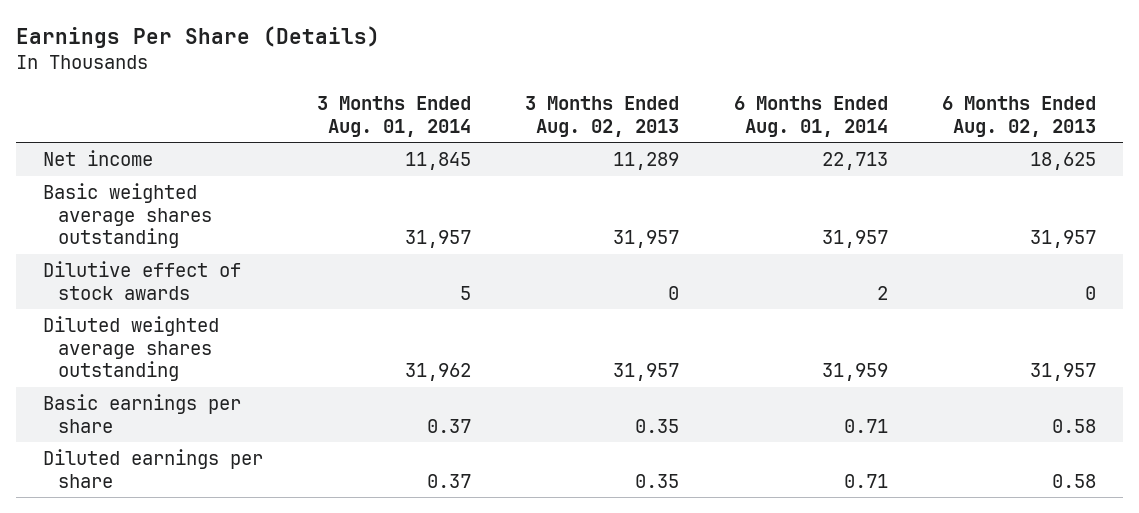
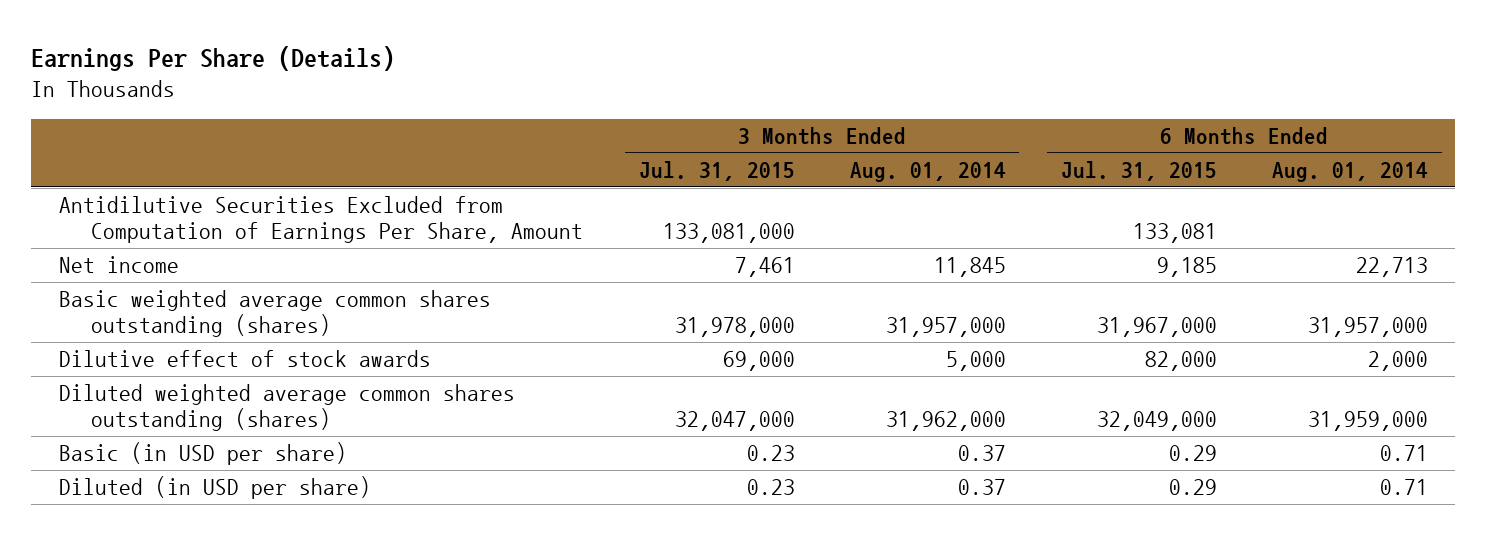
[525,96,680,137] 3 Months Ended Aug. 02, 2013 -> none
[941,96,1096,137] 6 Months Ended Aug. 02, 2013 -> none
none -> [638,160,795,181] Jul. 31, 2015
none -> [1060,160,1217,181] Jul. 31, 2015
none -> [58,196,584,243] Antidilutive Securities Excluded from Computation of Earnings Per Share, Amount
[42,183,213,248] Basic weighted average shares outstanding -> [58,290,491,337] Basic weighted average common shares outstanding (shares)
[405,229,472,248] 31,957 -> [885,316,1006,337] 31,957,000
[821,229,888,248] 31,957 -> [1307,316,1428,337] 31,957,000
[460,285,472,300] 5 -> [945,351,1006,372] 5,000
[876,285,888,300] 2 -> [1367,351,1428,372] 2,000
[42,316,219,381] Diluted weighted average shares outstanding -> [58,384,515,431] Diluted weighted average common shares outstanding (shares)
[405,362,472,381] 31,962 -> [885,410,1006,431] 31,962,000
[821,362,888,381] 31,959 -> [1307,410,1428,431] 31,959,000
[42,394,241,433] Basic earnings per share -> [58,442,347,466] Basic (in USD per share)
[42,449,263,488] Diluted earnings per share -> [58,476,371,500] Diluted (in USD per share)

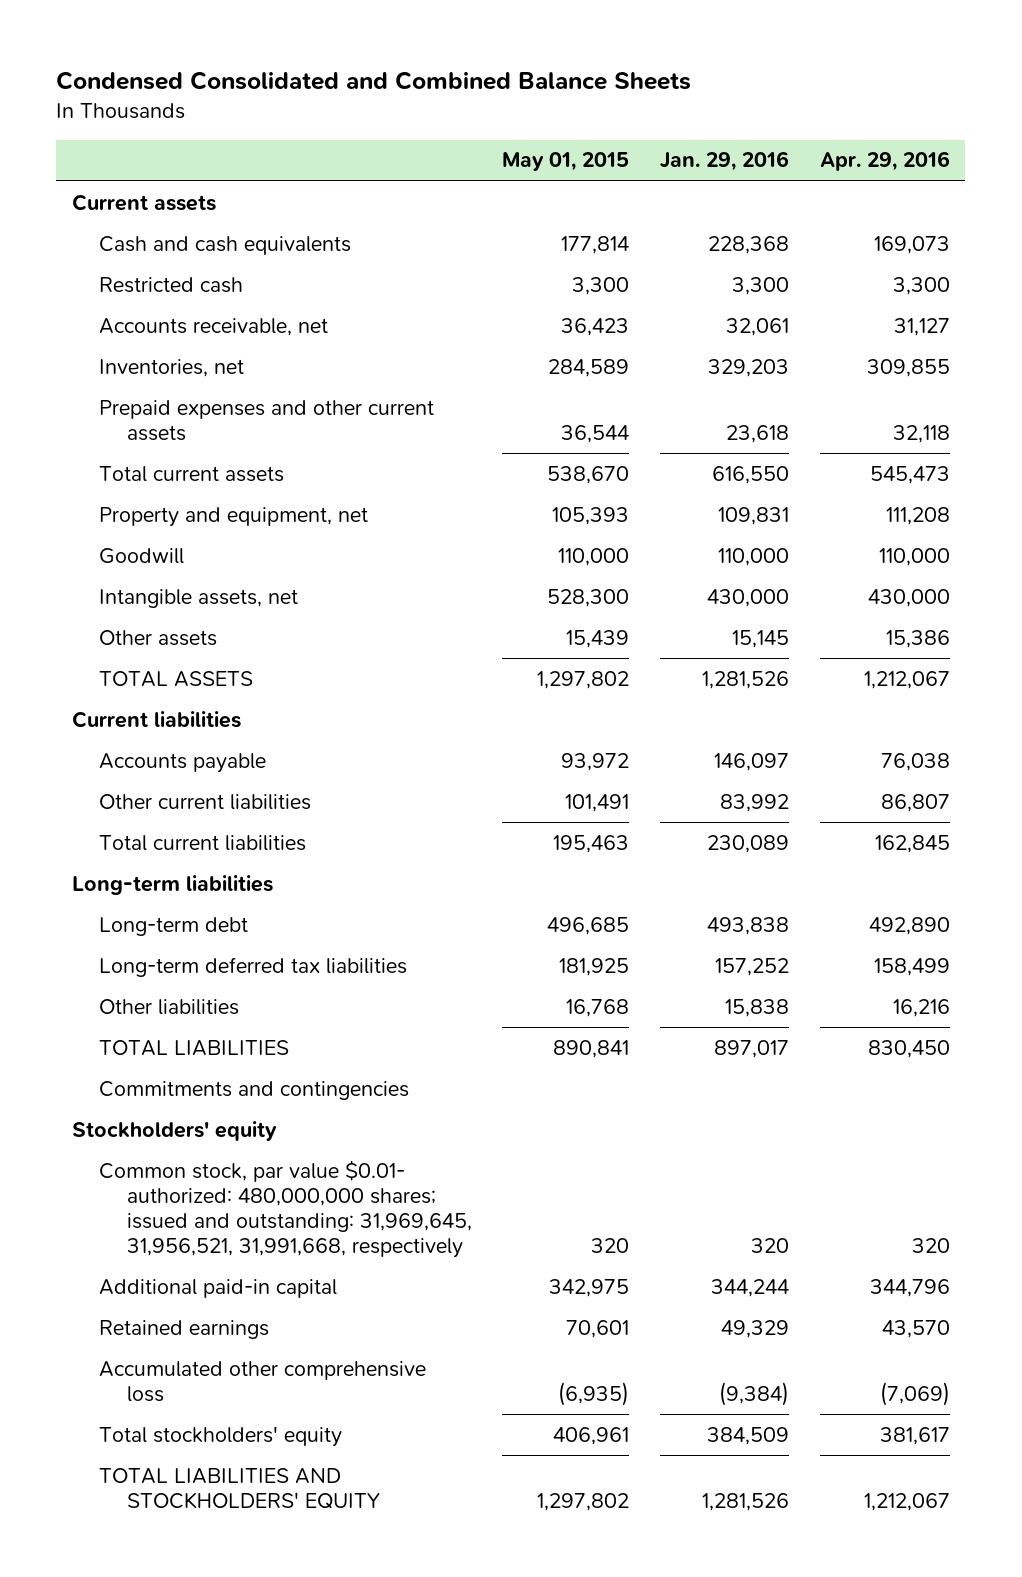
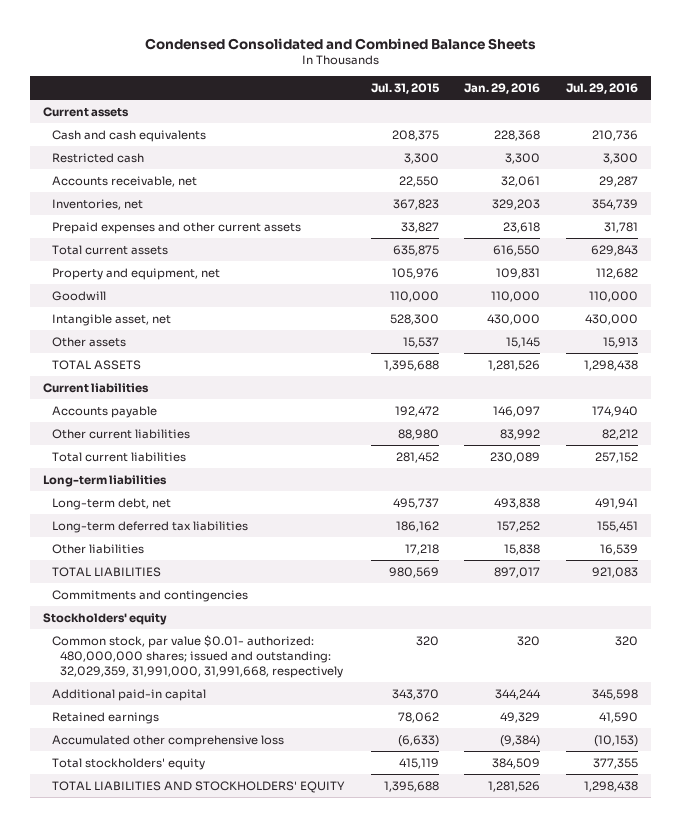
[502,152,630,172] May 01, 2015 -> none
[819,151,950,172] Apr. 29, 2016 -> none
none -> [370,82,440,94] Jul. 31, 2015
none -> [566,82,639,94] Jul. 29, 2016
[99,588,299,608] Intangible assets, net -> [51,313,171,326] Intangible asset, net
[99,916,249,936] Long-term debt -> [51,497,171,510] Long-term debt, net
[99,1159,472,1258] Common stock, par value $0.01- authorized: 480,000,000 shares; issued and outstanding: 31,969,645, 31,956,521, 31,991,668, respectively -> [51,634,344,678] Common stock, par value $0.01- authorized: 480,000,000 shares; issued and outstanding: 32,029,359, 31,991,000, 31,991,668, respectively

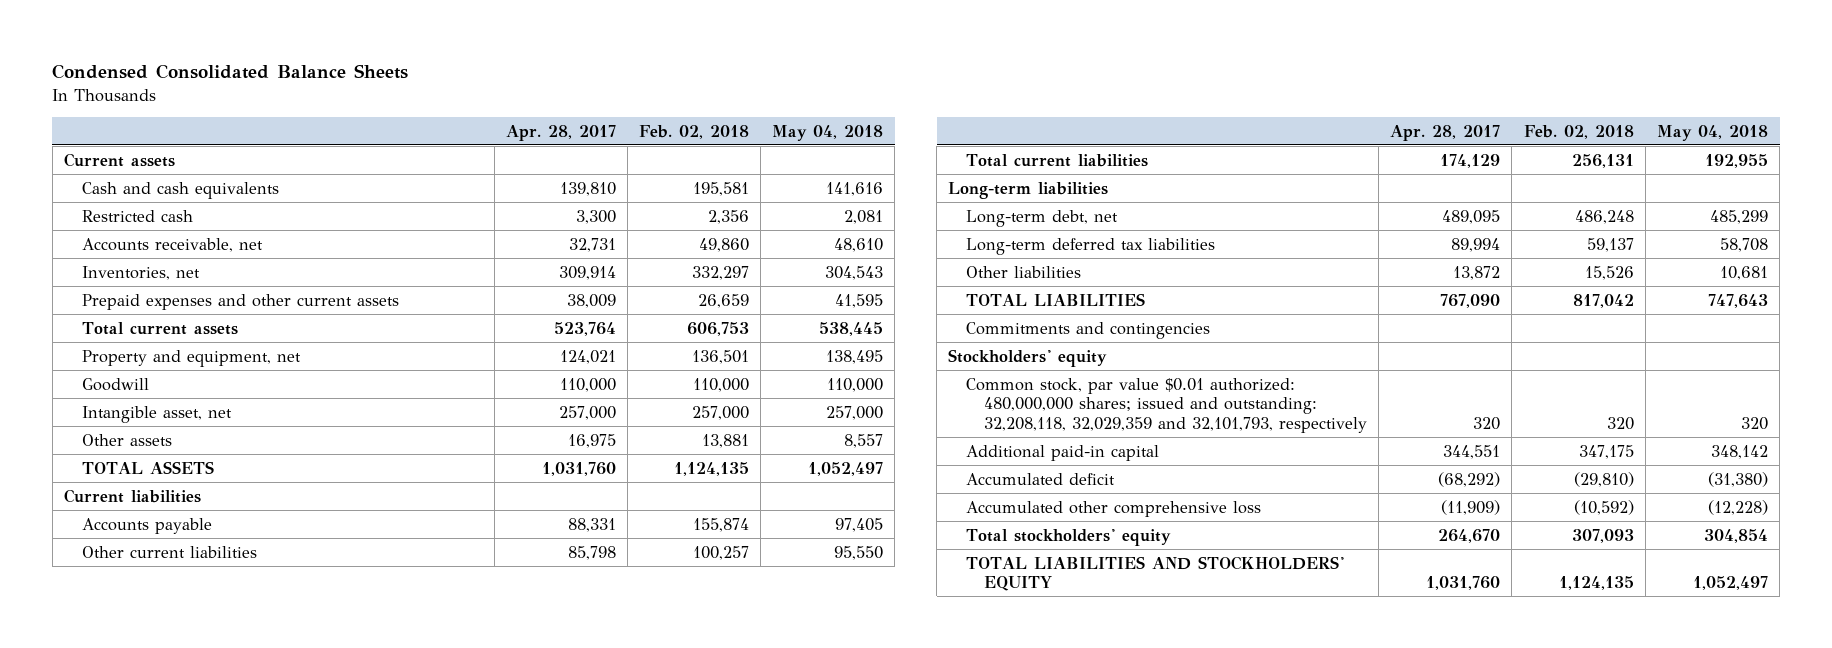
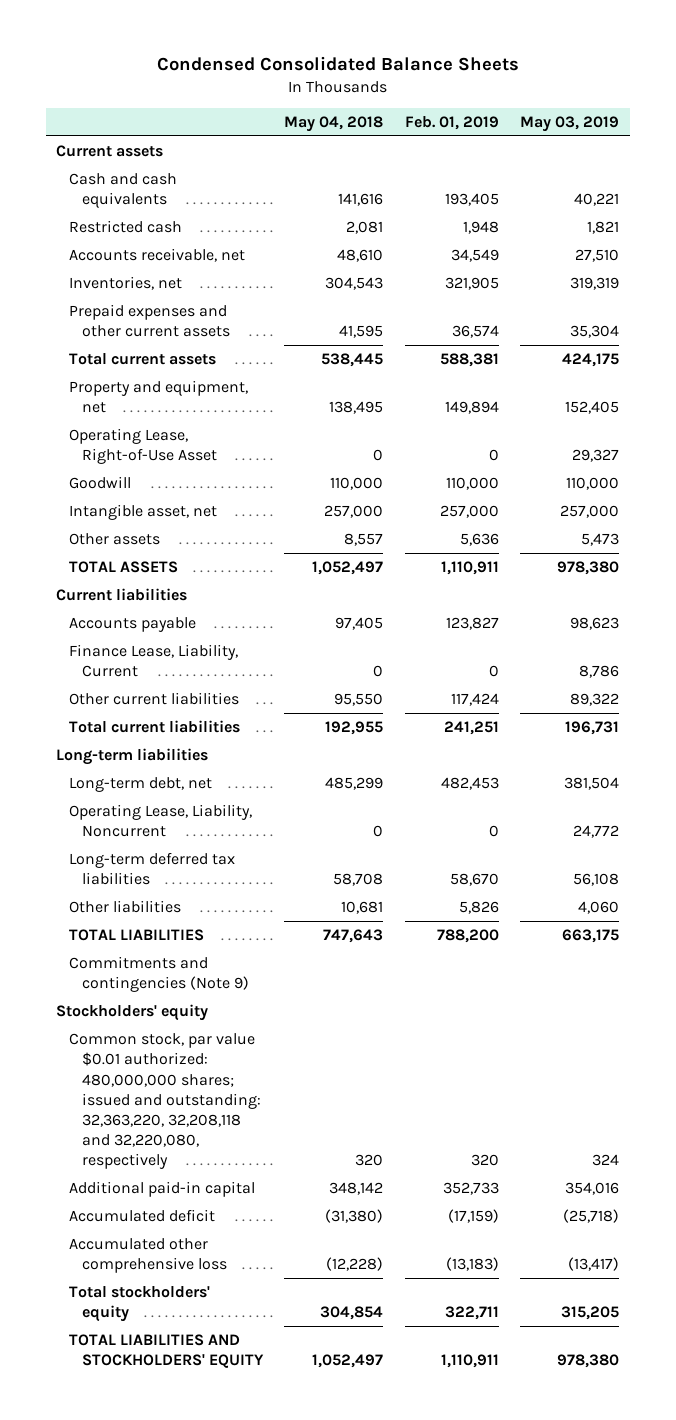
[505,124,616,141] Apr. 28, 2017 -> none
[639,124,750,139] Feb. 02, 2018 -> none
none -> [404,116,499,131] Feb. 01, 2019
none -> [520,116,620,133] May 03, 2019
none -> [69,428,217,465] Operating Lease, Right-of-Use Asset
none -> [69,644,239,678] Finance Lease, Liability, Current
none -> [69,804,253,838] Operating Lease, Liability, Noncurrent
[966,321,1211,339] Commitments and contingencies -> [69,956,249,993] Commitments and contingencies (Note 9)
[966,377,1368,433] Common stock, par value $0.01 authorized: 480,000,000 shares; issued and outstanding: 32,208,118, 32,029,359 and 32,101,793, respectively -> [69,1033,261,1170] Common stock, par value $0.01 authorized: 480,000,000 shares; issued and outstanding: 32,363,220, 32,208,118 and 32,220,080, respectively

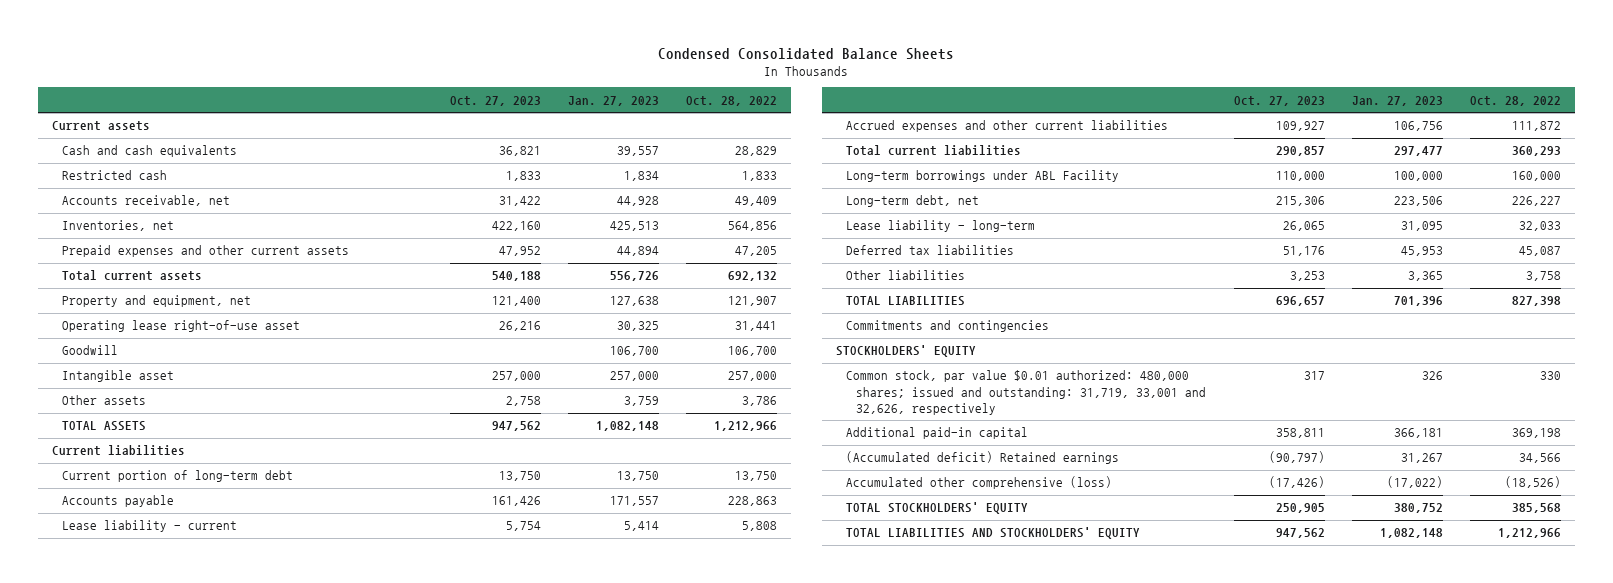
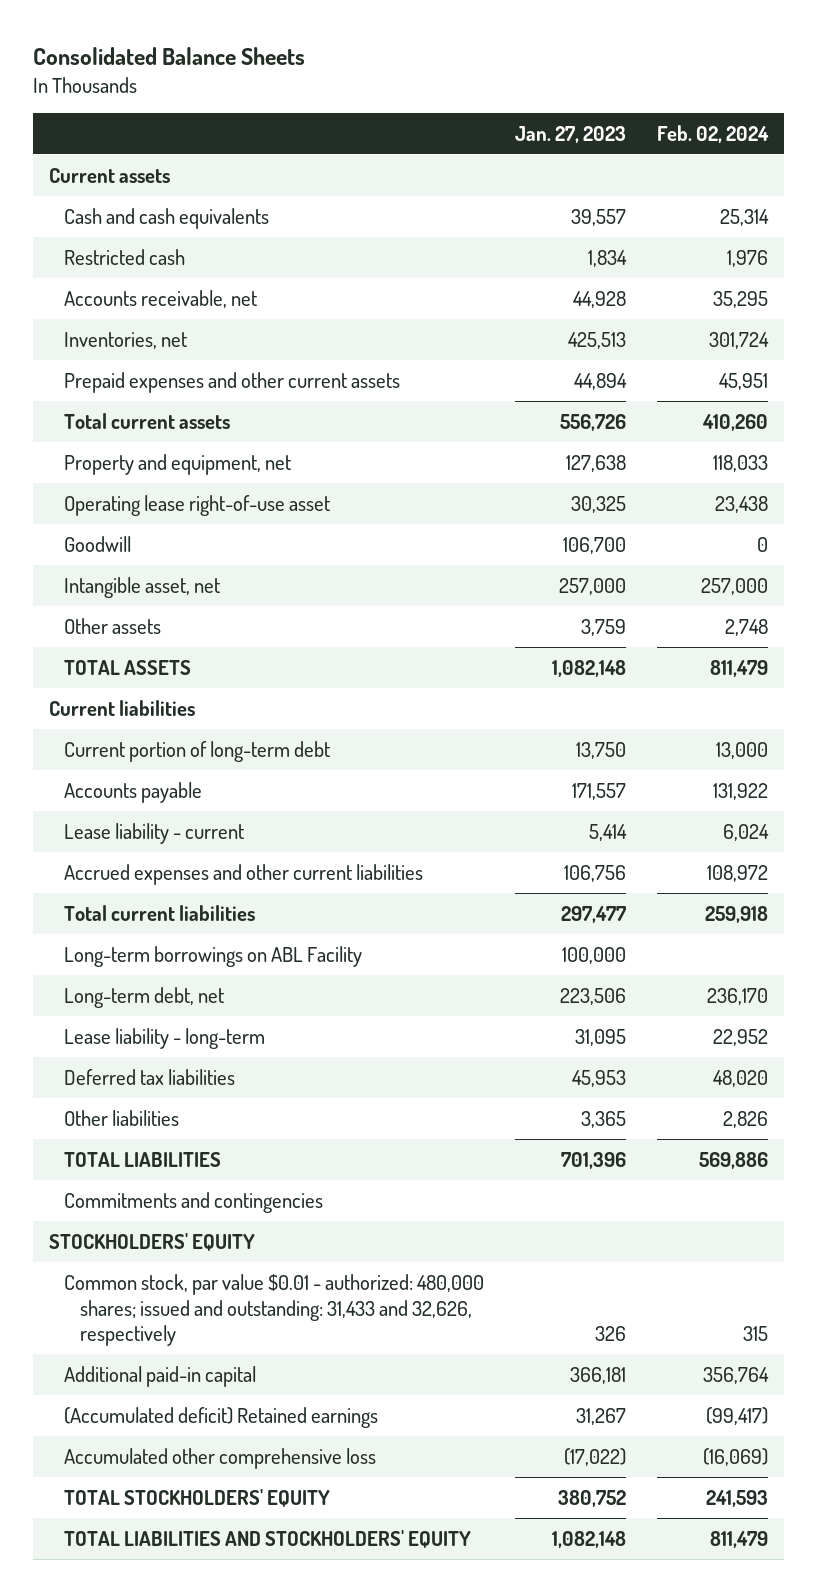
[658,47,955,60] Condensed Consolidated Balance Sheets -> [33,47,306,66] Consolidated Balance Sheets
[449,95,541,106] Oct. 27, 2023 -> none
[686,95,778,106] Oct. 28, 2022 -> none
none -> [657,124,770,143] Feb. 02, 2024
[62,370,175,383] Intangible asset -> [64,576,221,598] Intangible asset, net
[846,170,1120,183] Long-term borrowings under ABL Facility -> [64,945,363,967] Long-term borrowings on ABL Facility
[846,370,1207,415] Common stock, par value $0.01 authorized: 480,000 shares; issued and outstanding: 31,719, 33,001 and 32,626, respectively -> [64,1273,485,1347] Common stock, par value $0.01 - authorized: 480,000 shares; issued and outstanding: 31,433 and 32,626, respectively
[846,476,1113,490] Accumulated other comprehensive (loss) -> [64,1447,377,1469] Accumulated other comprehensive loss

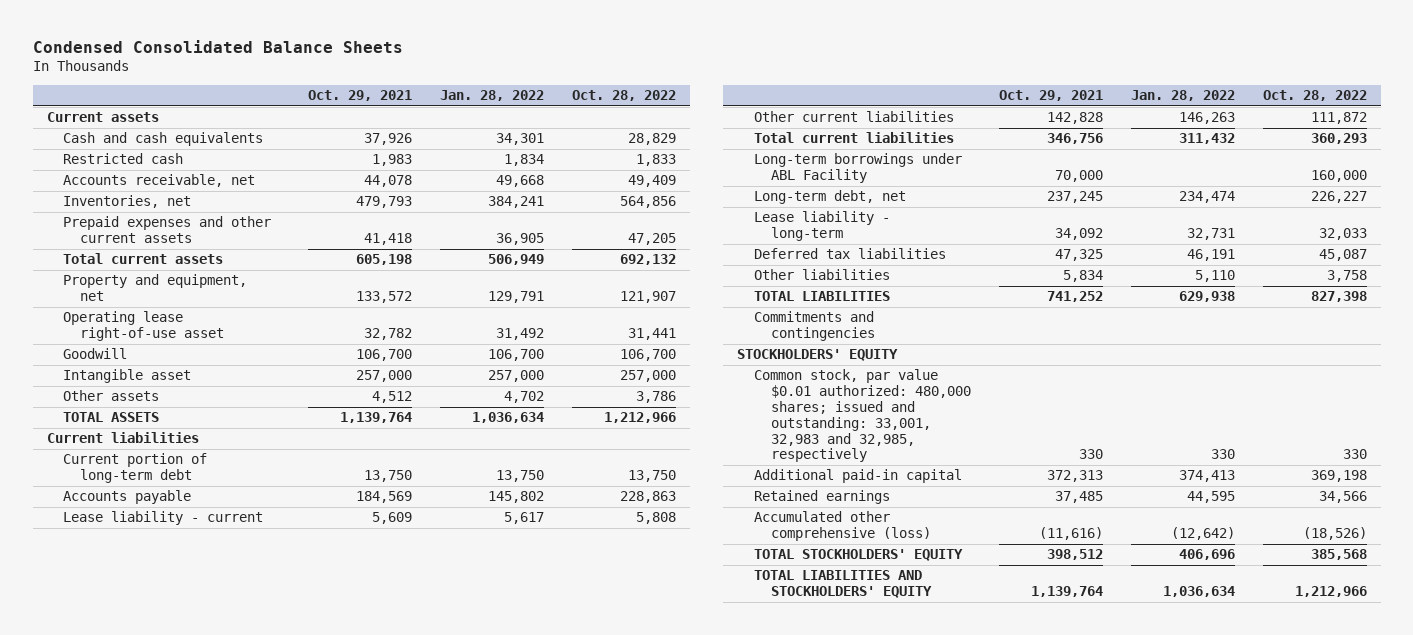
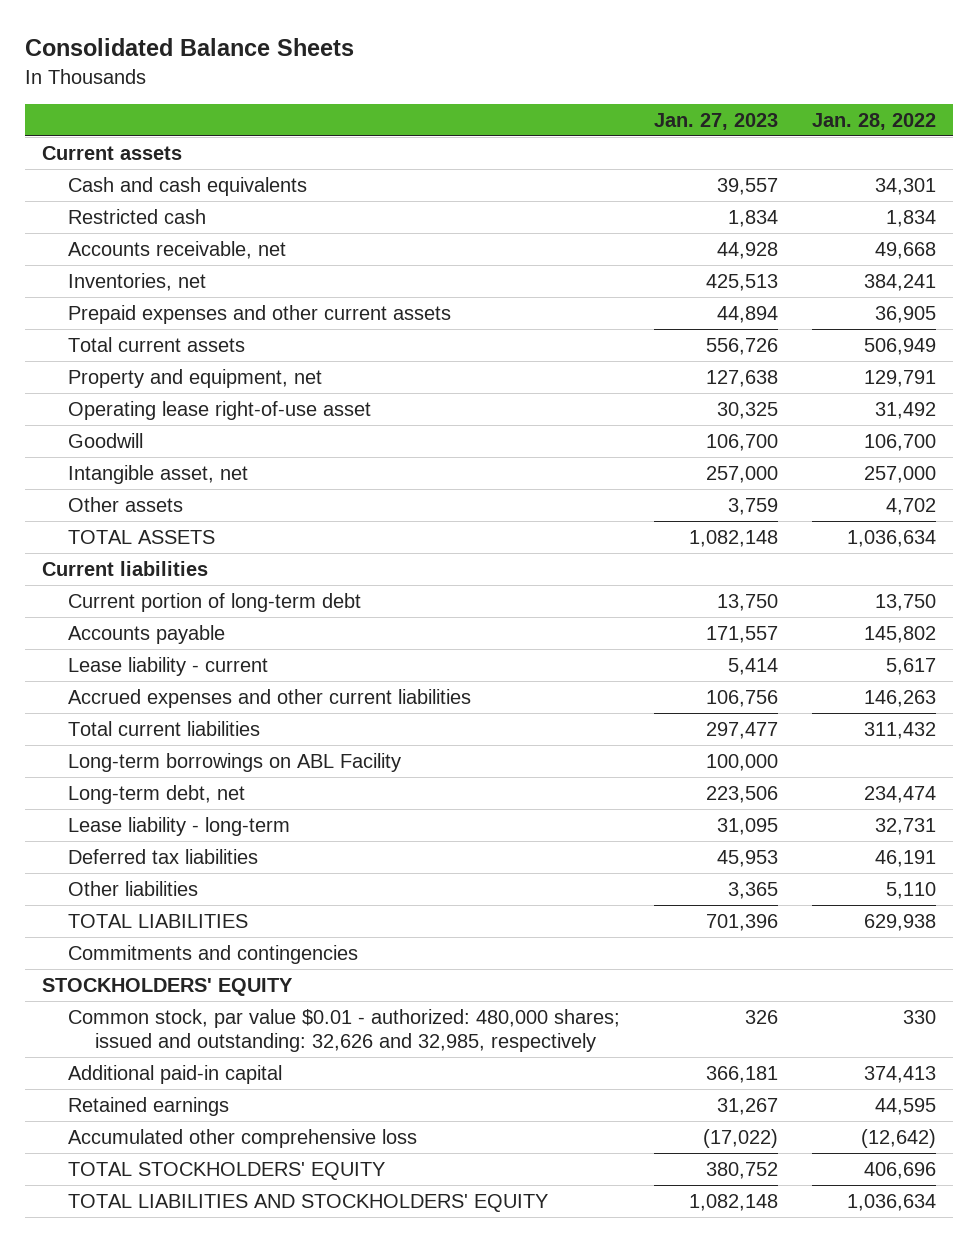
[32,40,403,54] Condensed Consolidated Balance Sheets -> [24,38,354,57] Consolidated Balance Sheets
[308,90,413,102] Oct. 29, 2021 -> none
[572,90,677,102] Oct. 28, 2022 -> none
none -> [654,112,779,130] Jan. 27, 2023
[63,369,192,384] Intangible asset -> [68,464,249,484] Intangible asset, net
[754,111,955,123] Other current liabilities -> [68,688,472,708] Accrued expenses and other current liabilities
[754,153,963,184] Long-term borrowings under ABL Facility -> [68,752,402,772] Long-term borrowings on ABL Facility
[754,369,971,463] Common stock, par value $0.01 authorized: 480,000 shares; issued and outstanding: 33,001, 32,983 and 32,985, respectively -> [68,1008,621,1052] Common stock, par value $0.01 - authorized: 480,000 shares; issued and outstanding: 32,626 and 32,985, respectively
[754,511,931,542] Accumulated other comprehensive (loss) -> [68,1128,418,1148] Accumulated other comprehensive loss

